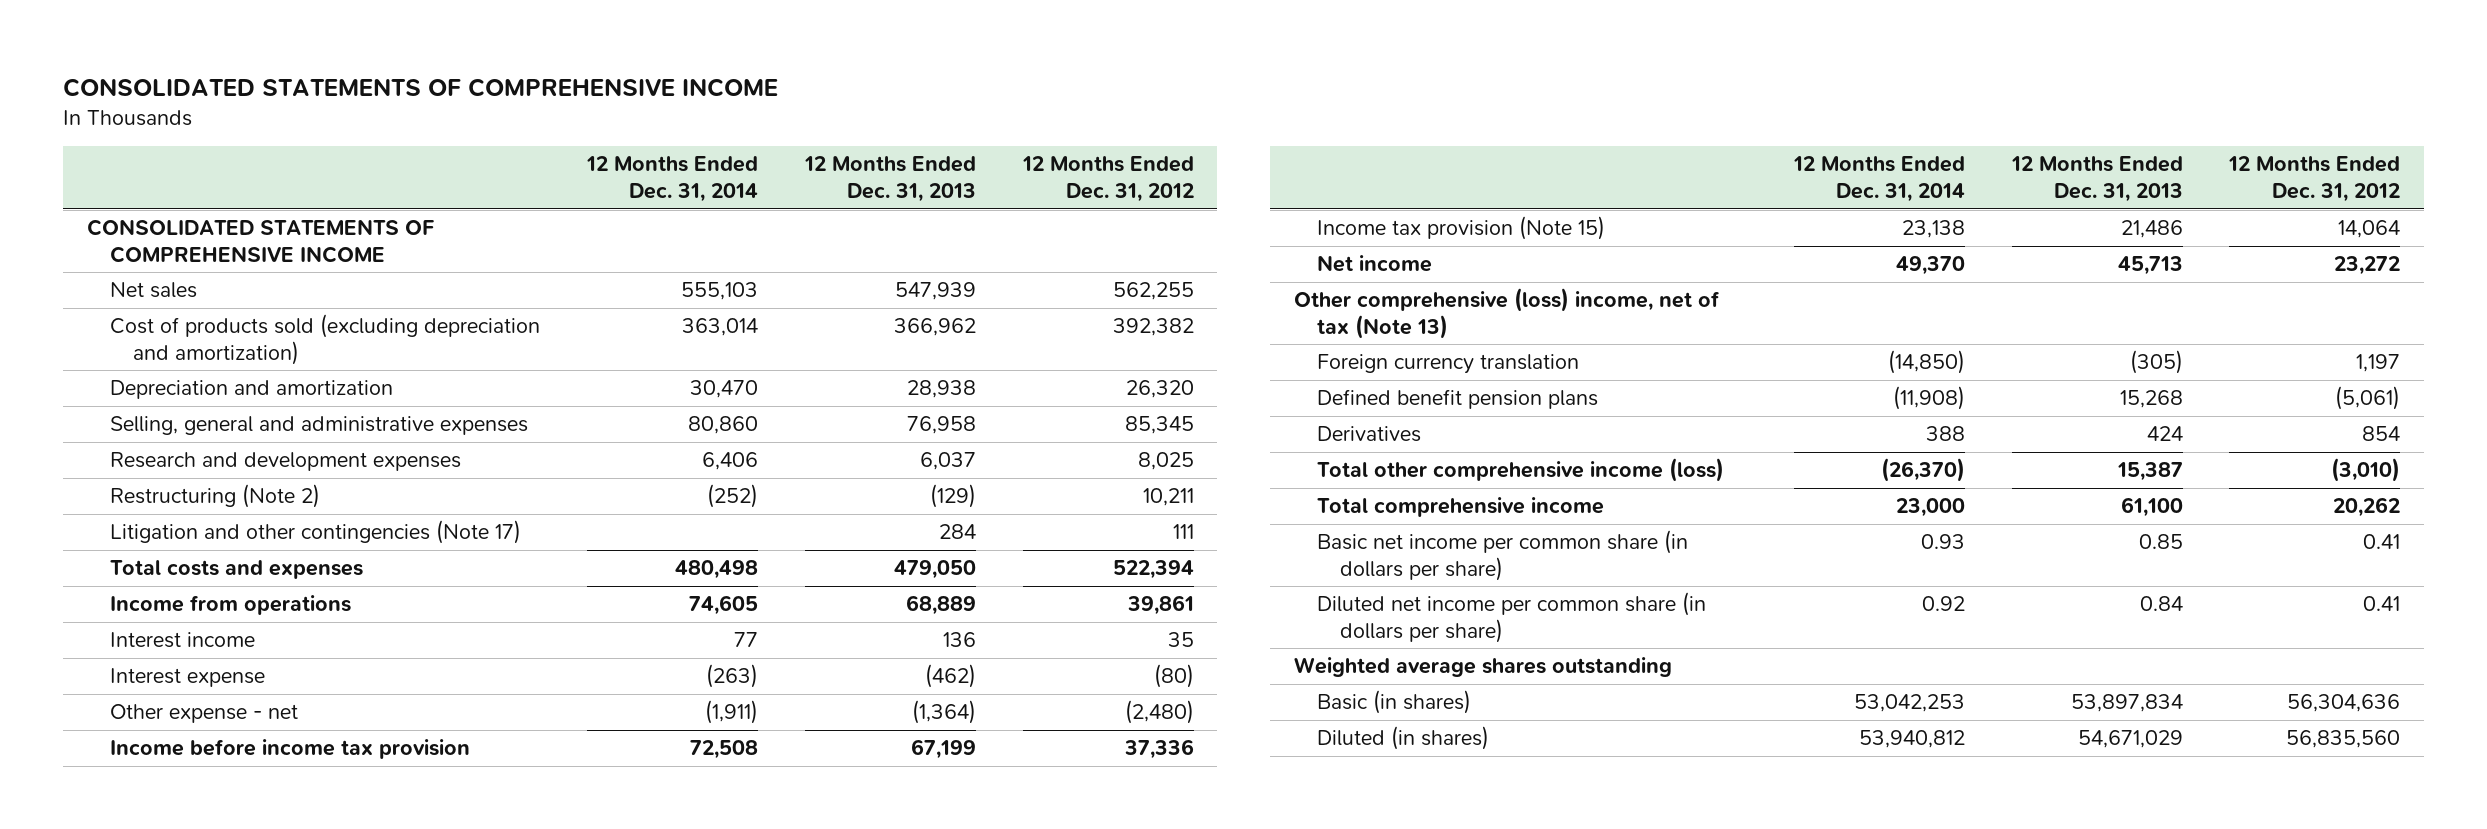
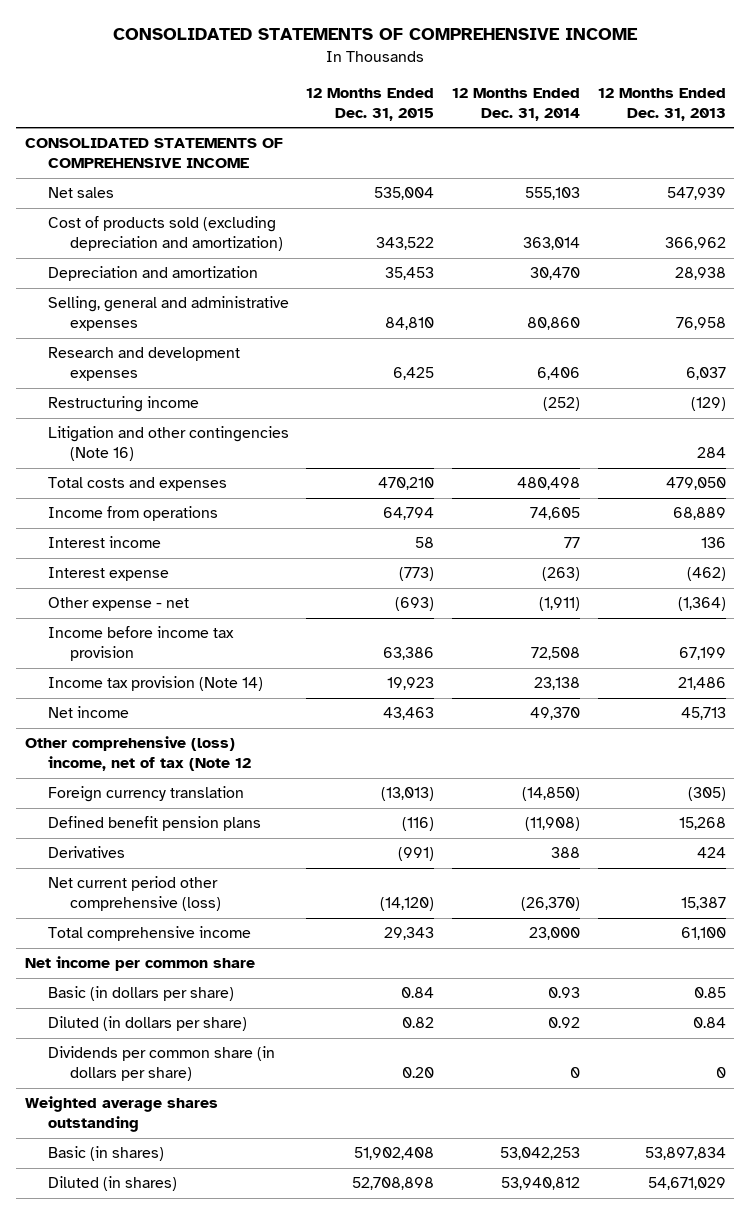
[1021,156,1194,203] 12 Months Ended Dec. 31, 2012 -> none
none -> [306,87,435,121] 12 Months Ended Dec. 31, 2015
[109,484,320,509] Restructuring (Note 2) -> [47,396,199,413] Restructuring income
[109,520,521,545] Litigation and other contingencies (Note 17) -> [47,426,289,462] Litigation and other contingencies (Note 16)
[1316,216,1605,241] Income tax provision (Note 15) -> [47,676,263,692] Income tax provision (Note 14)
[1293,288,1720,339] Other comprehensive (loss) income, net of tax (Note 13) -> [24,736,251,772] Other comprehensive (loss) income, net of tax (Note 12
[1316,458,1724,483] Total other comprehensive income (loss) -> [47,876,222,912] Net current period other comprehensive (loss)
none -> [24,956,255,972] Net income per common share
[1316,530,1688,581] Basic net income per common share (in dollars per share) -> [47,986,234,1002] Basic (in dollars per share)
[1316,592,1706,643] Diluted net income per common share (in dollars per share) -> [47,1016,247,1032] Diluted (in dollars per share)
none -> [47,1046,275,1082] Dividends per common share (in dollars per share)

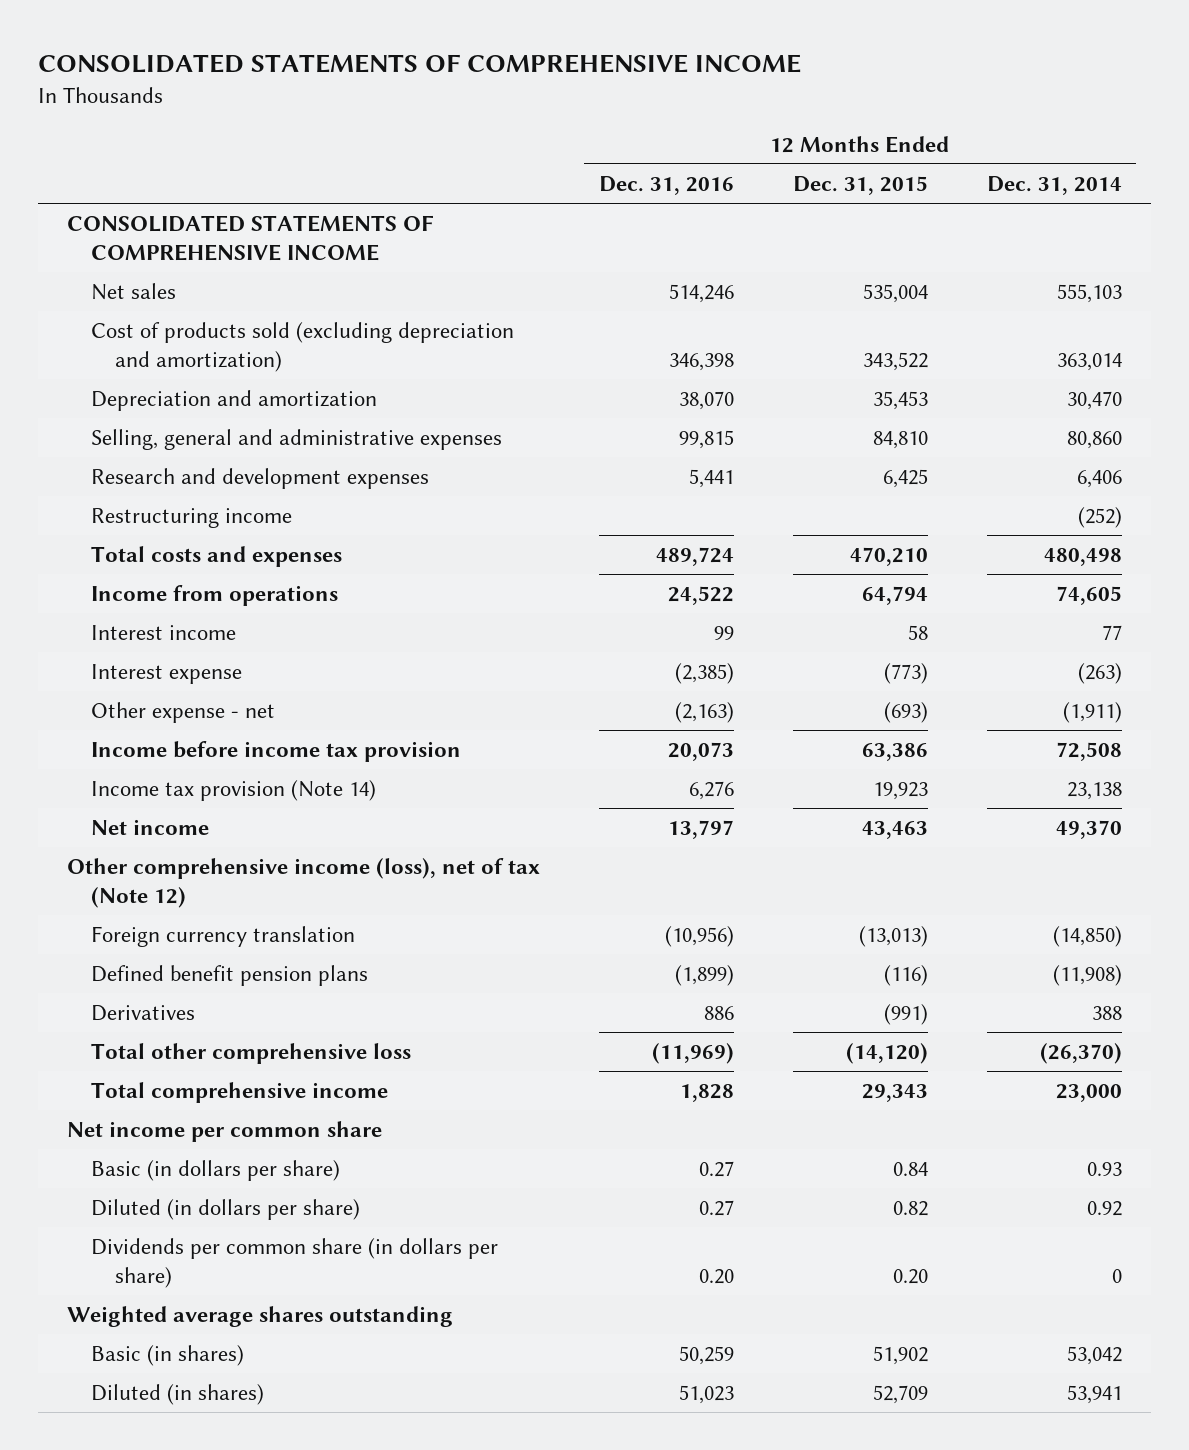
[597,87,726,121] 12 Months Ended Dec. 31, 2013 -> none
none -> [598,175,734,195] Dec. 31, 2016
[47,426,289,462] Litigation and other contingencies (Note 16) -> none
[24,736,251,772] Other comprehensive (loss) income, net of tax (Note 12 -> [66,857,540,908] Other comprehensive income (loss), net of tax (Note 12)
[47,876,222,912] Net current period other comprehensive (loss) -> [90,1042,411,1064] Total other comprehensive loss
[354,1147,435,1161] 51,902,408 -> [872,1345,928,1365] 51,902
[499,1147,580,1161] 53,042,253 -> [1066,1345,1122,1365] 53,042
[352,1177,435,1191] 52,708,898 -> [872,1384,928,1404] 52,709
[500,1177,580,1191] 53,940,812 -> [1066,1384,1122,1404] 53,941

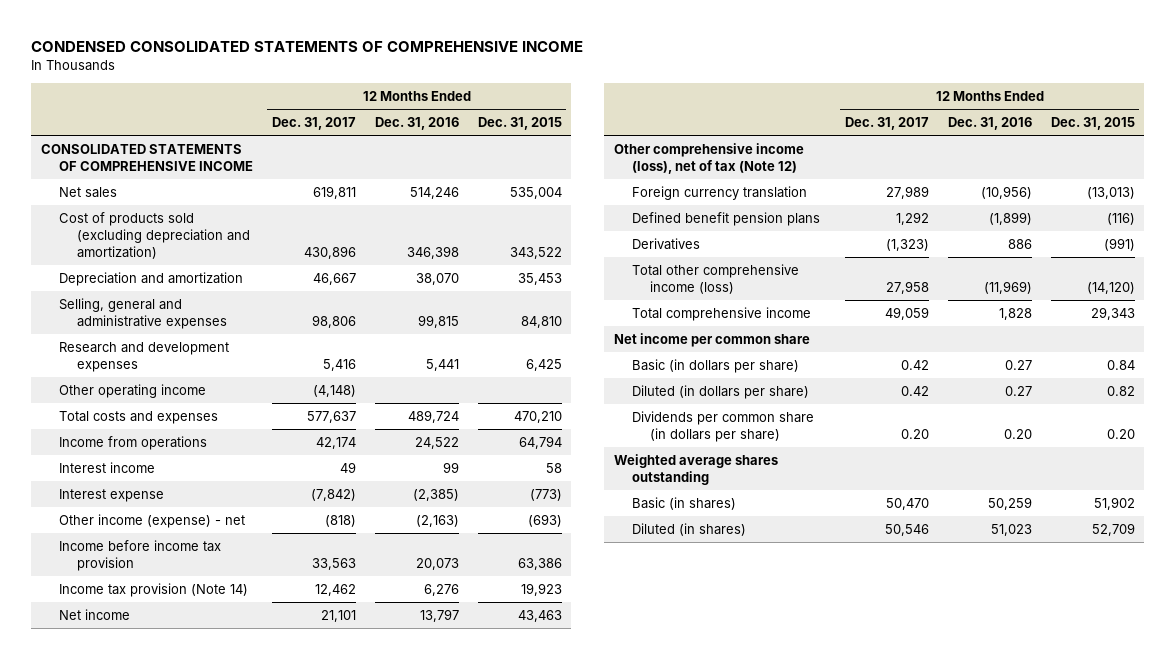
[37,54,801,74] CONSOLIDATED STATEMENTS OF COMPREHENSIVE INCOME -> [31,40,584,52] CONDENSED CONSOLIDATED STATEMENTS OF COMPREHENSIVE INCOME
[986,175,1122,195] Dec. 31, 2014 -> none
none -> [271,116,356,130] Dec. 31, 2017
[90,507,292,528] Restructuring income -> none
none -> [58,383,206,398] Other operating income
[90,701,275,723] Other expense - net -> [58,513,245,528] Other income (expense) - net
[90,1042,411,1064] Total other comprehensive loss -> [631,263,799,294] Total other comprehensive income (loss)

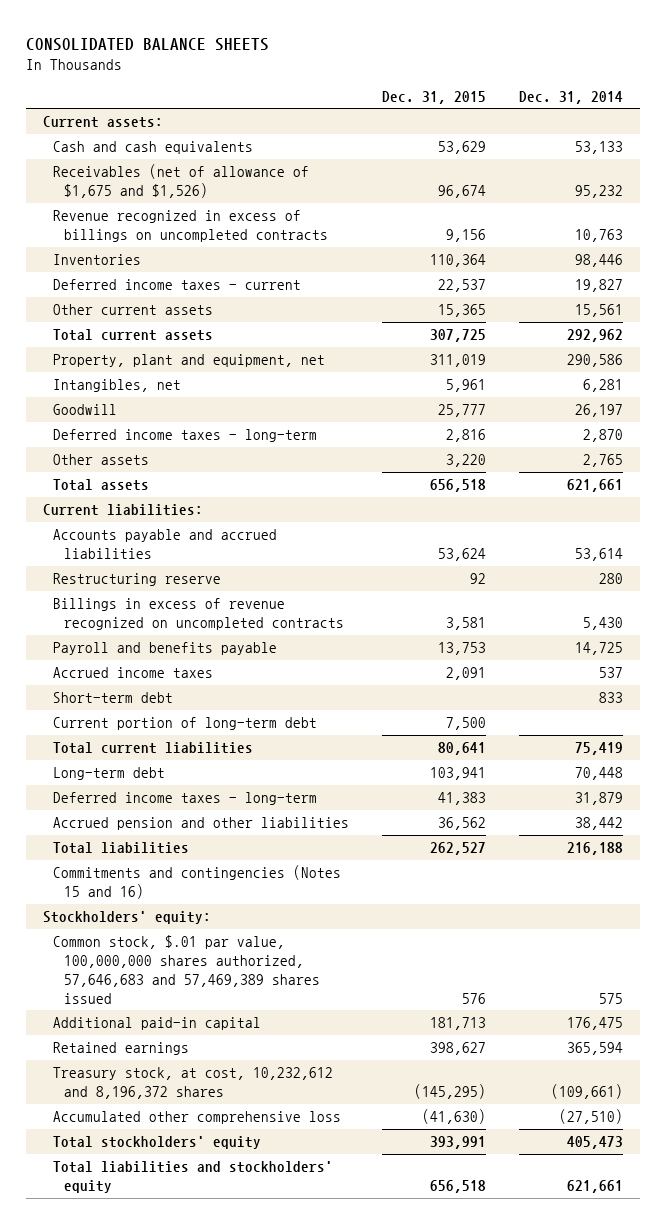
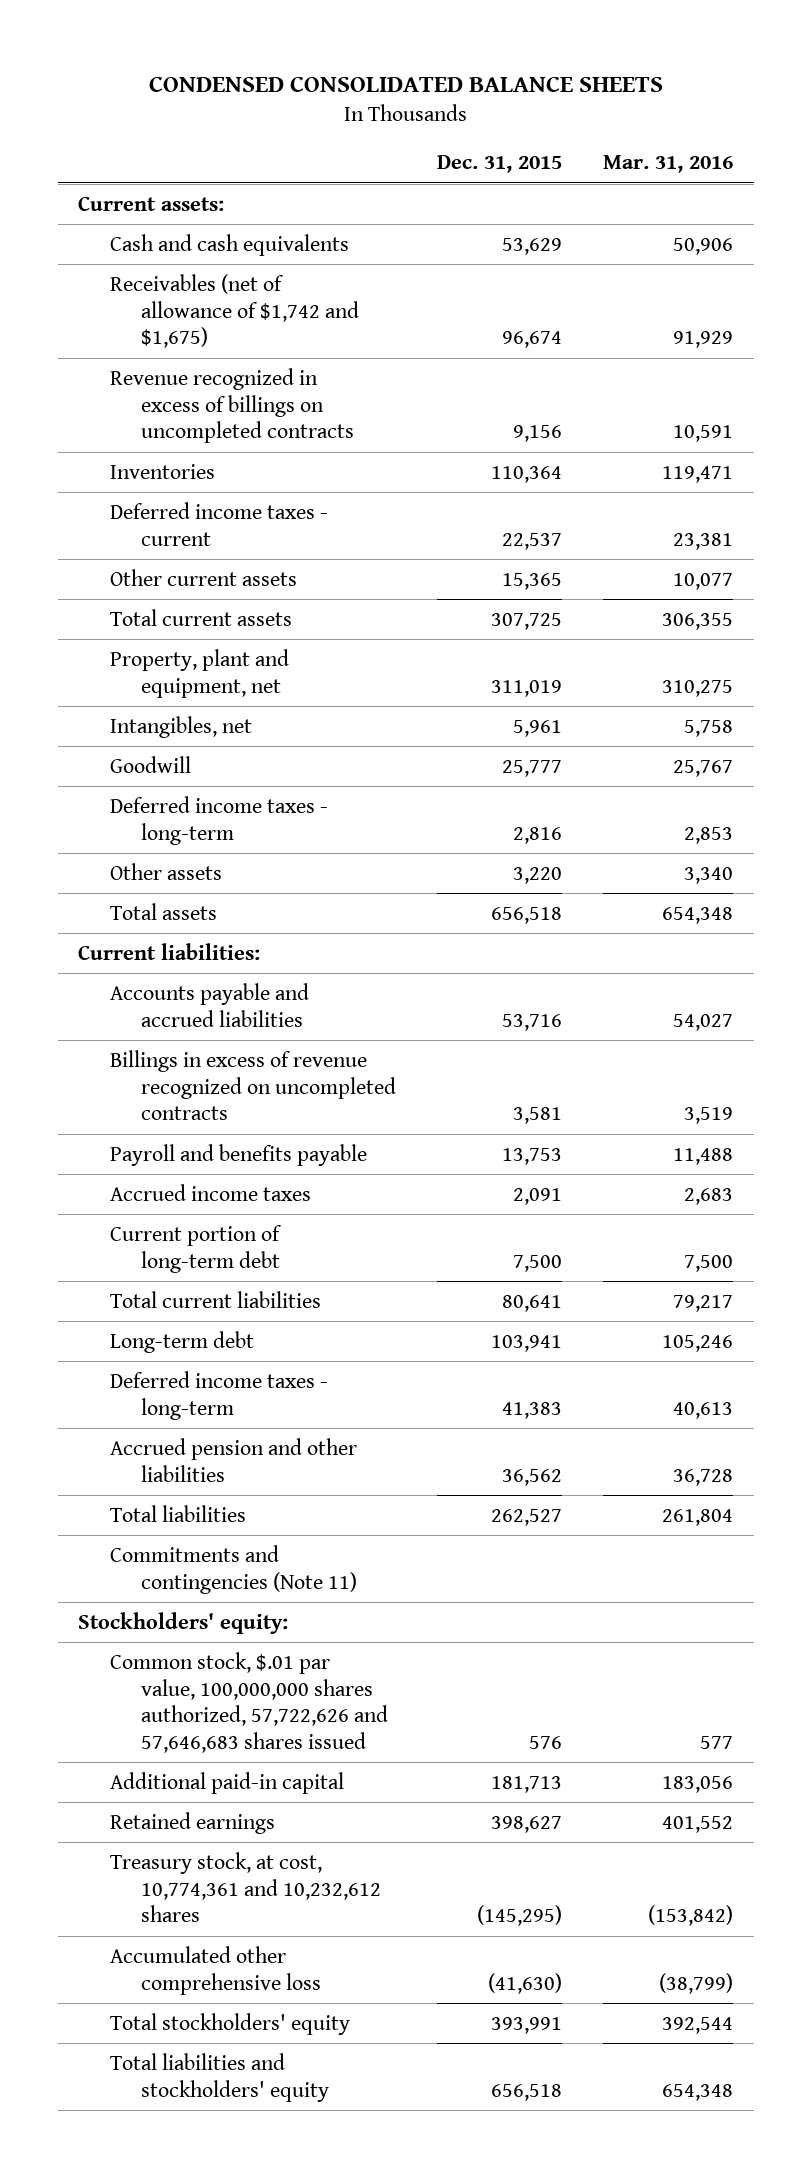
[26,38,270,52] CONSOLIDATED BALANCE SHEETS -> [148,75,663,92] CONDENSED CONSOLIDATED BALANCE SHEETS
[519,90,624,104] Dec. 31, 2014 -> none
none -> [603,155,734,174] Mar. 31, 2016
[53,163,310,198] Receivables (net of allowance of $1,675 and $1,526) -> [109,273,360,349] Receivables (net of allowance of $1,742 and $1,675)
[53,572,222,586] Restructuring reserve -> none
[438,547,487,561] 53,624 -> [502,1013,563,1031] 53,716
[53,691,174,703] Short-term debt -> none
[53,864,342,899] Commitments and contingencies (Notes 15 and 16) -> [109,1544,358,1594] Commitments and contingencies (Note 11)
[53,934,320,1004] Common stock, $.01 par value, 100,000,000 shares authorized, 57,646,683 and 57,469,389 shares issued -> [109,1651,389,1754] Common stock, $.01 par value, 100,000,000 shares authorized, 57,722,626 and 57,646,683 shares issued
[53,1066,334,1099] Treasury stock, at cost, 10,232,612 and 8,196,372 shares -> [109,1851,382,1923] Treasury stock, at cost, 10,774,361 and 10,232,612 shares

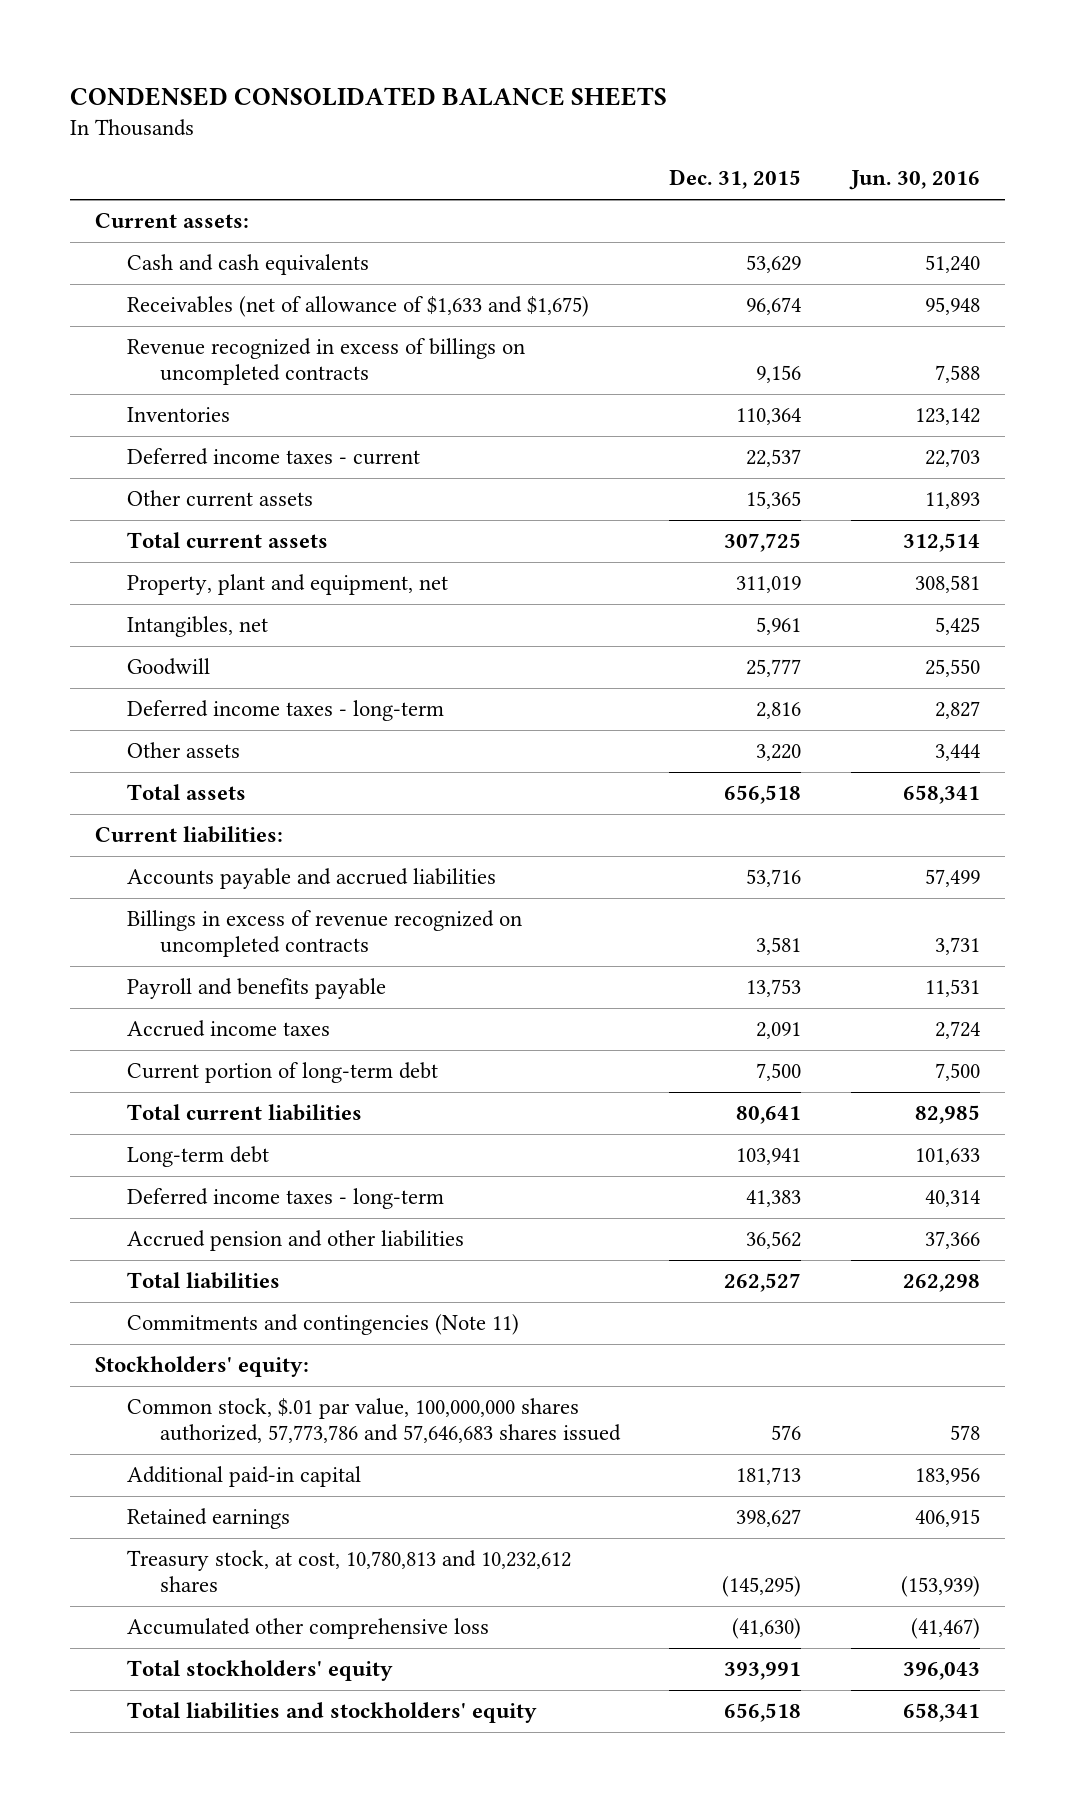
[603,155,734,174] Mar. 31, 2016 -> none
none -> [849,170,981,191] Jun. 30, 2016
[109,273,360,349] Receivables (net of allowance of $1,742 and $1,675) -> [127,296,590,318] Receivables (net of allowance of $1,633 and $1,675)
[109,1651,389,1754] Common stock, $.01 par value, 100,000,000 shares authorized, 57,722,626 and 57,646,683 shares issued -> [127,1398,621,1444] Common stock, $.01 par value, 100,000,000 shares authorized, 57,773,786 and 57,646,683 shares issued
[109,1851,382,1923] Treasury stock, at cost, 10,774,361 and 10,232,612 shares -> [127,1550,572,1593] Treasury stock, at cost, 10,780,813 and 10,232,612 shares

